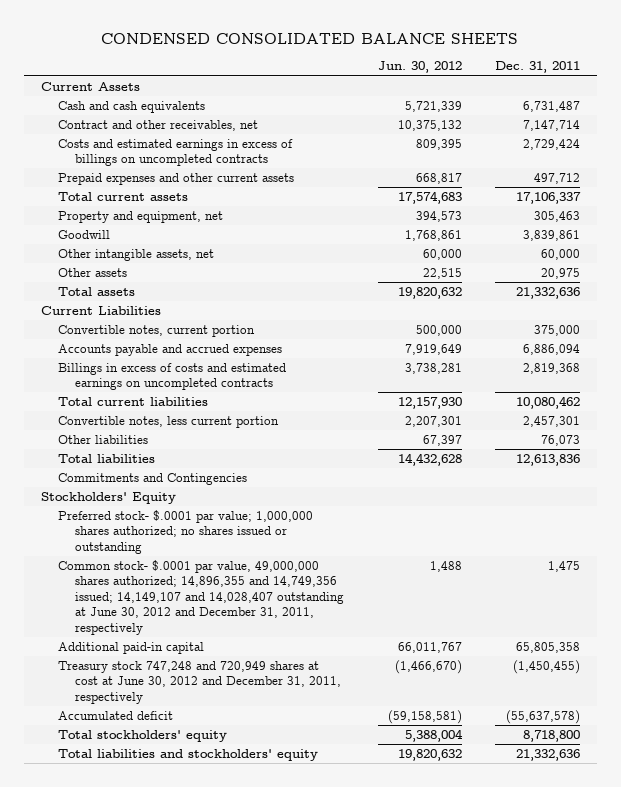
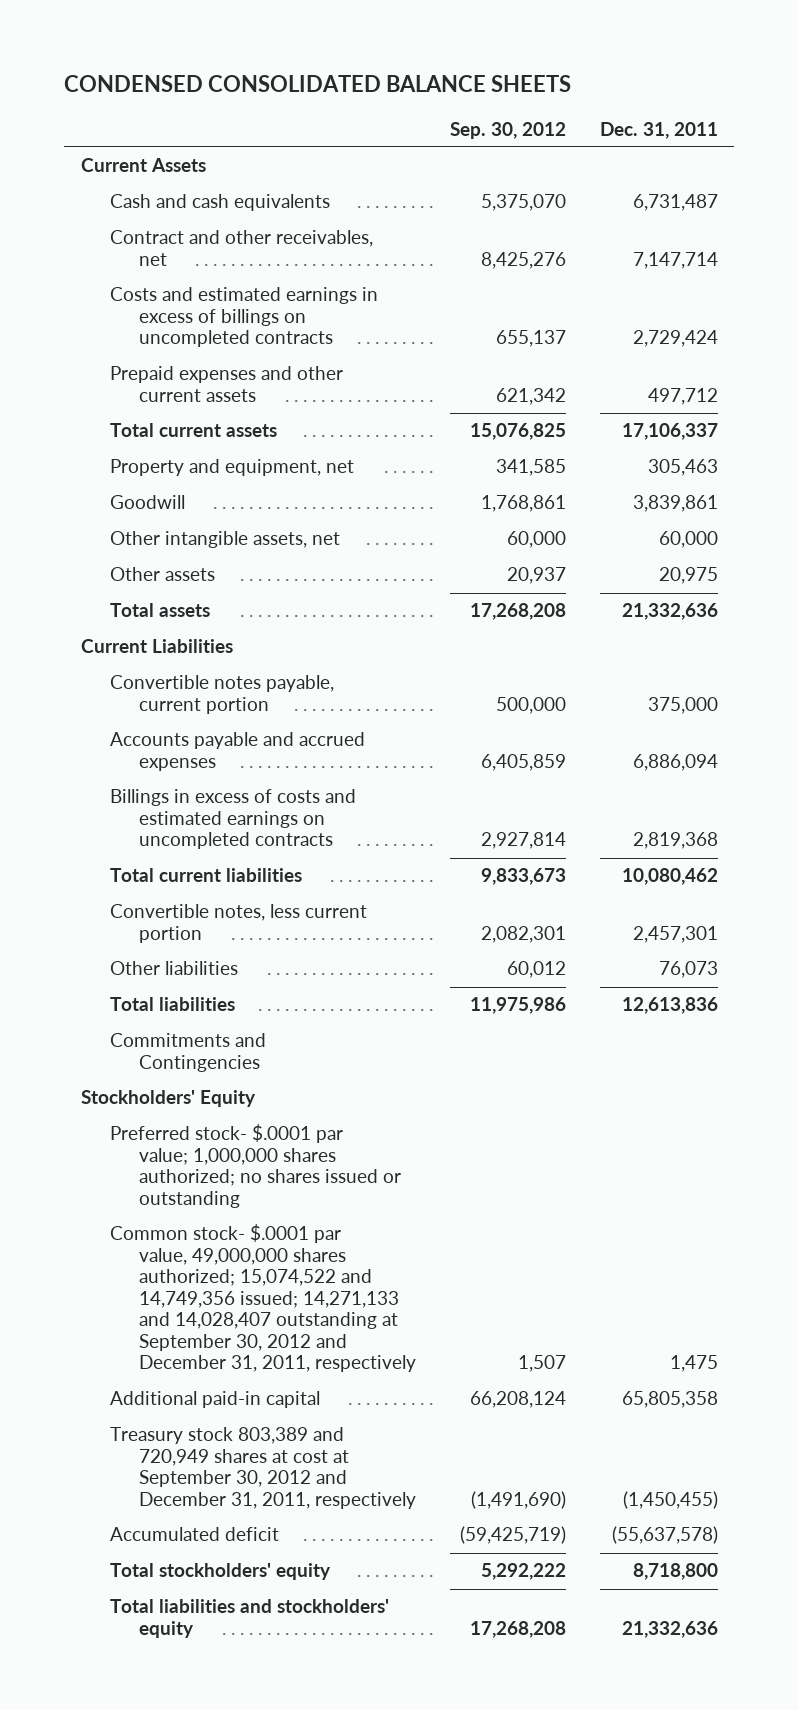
[377,61,462,74] Jun. 30, 2012 -> none
none -> [449,121,566,139] Sep. 30, 2012
[57,324,255,337] Convertible notes, current portion -> [109,675,334,714] Convertible notes payable, current portion
[57,559,345,635] Common stock- $.0001 par value, 49,000,000 shares authorized; 14,896,355 and 14,749,356 issued; 14,149,107 and 14,028,407 outstanding at June 30, 2012 and December 31, 2011, respectively -> [109,1224,416,1373] Common stock- $.0001 par value, 49,000,000 shares authorized; 15,074,522 and 14,749,356 issued; 14,271,133 and 14,028,407 outstanding at September 30, 2012 and December 31, 2011, respectively
[57,660,342,704] Treasury stock 747,248 and 720,949 shares at cost at June 30, 2012 and December 31, 2011, respectively -> [109,1427,416,1509] Treasury stock 803,389 and 720,949 shares at cost at September 30, 2012 and December 31, 2011, respectively

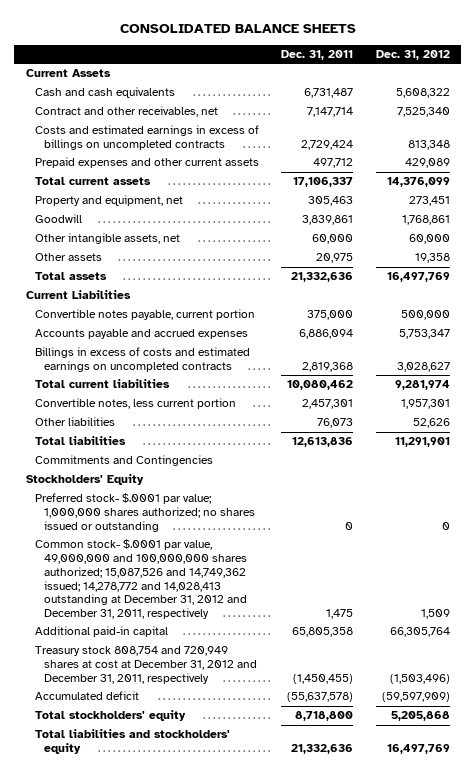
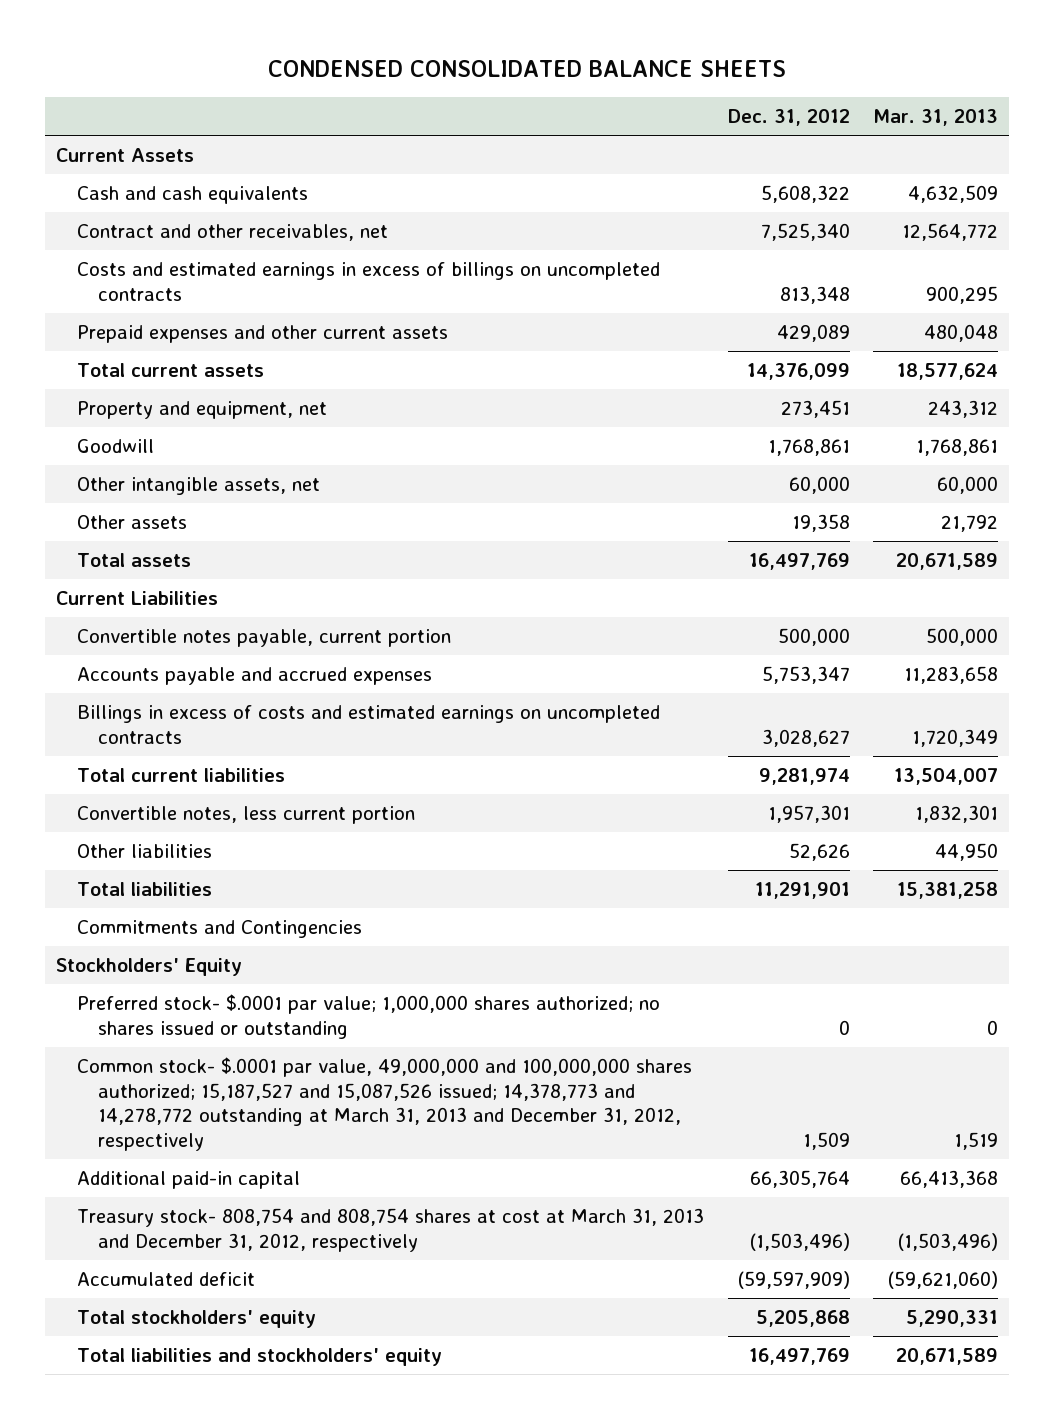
[119,23,356,33] CONSOLIDATED BALANCE SHEETS -> [268,59,787,77] CONDENSED CONSOLIDATED BALANCE SHEETS
[281,50,354,61] Dec. 31, 2011 -> none
none -> [872,108,998,126] Mar. 31, 2013
[34,539,247,620] Common stock- $.0001 par value, 49,000,000 and 100,000,000 shares authorized; 15,087,526 and 14,749,362 issued; 14,278,772 and 14,028,413 outstanding at December 31, 2012 and December 31, 2011, respectively -> [77,1056,693,1152] Common stock- $.0001 par value, 49,000,000 and 100,000,000 shares authorized; 15,187,527 and 15,087,526 issued; 14,378,773 and 14,278,772 outstanding at March 31, 2013 and December 31, 2012, respectively
[34,646,257,684] Treasury stock 808,754 and 720,949 shares at cost at December 31, 2012 and December 31, 2011, respectively -> [77,1207,705,1252] Treasury stock- 808,754 and 808,754 shares at cost at March 31, 2013 and December 31, 2012, respectively

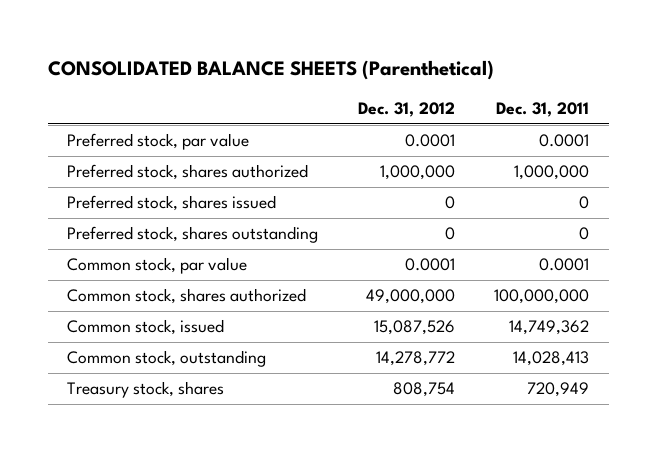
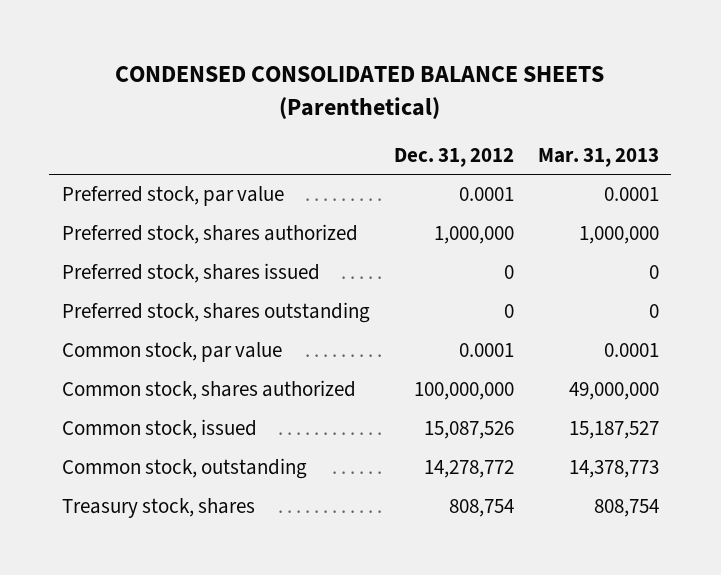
[47,60,494,81] CONSOLIDATED BALANCE SHEETS (Parenthetical) -> [115,66,605,119] CONDENSED CONSOLIDATED BALANCE SHEETS (Parenthetical)
[496,102,590,118] Dec. 31, 2011 -> none
none -> [538,148,660,168] Mar. 31, 2013
[365,289,455,305] 49,000,000 -> [413,382,514,401] 100,000,000

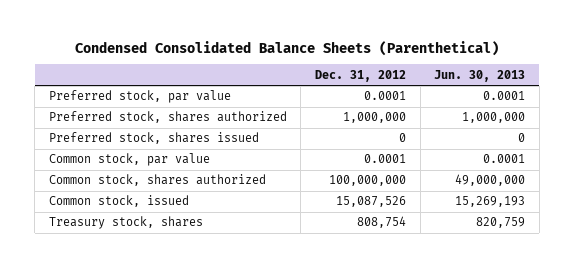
[115,66,605,119] CONDENSED CONSOLIDATED BALANCE SHEETS (Parenthetical) -> [74,40,499,56] Condensed Consolidated Balance Sheets (Parenthetical)
[538,148,660,168] Mar. 31, 2013 -> none
none -> [434,69,526,82] Jun. 30, 2013
[61,302,370,324] Preferred stock, shares outstanding -> none
[61,458,307,480] Common stock, outstanding -> none

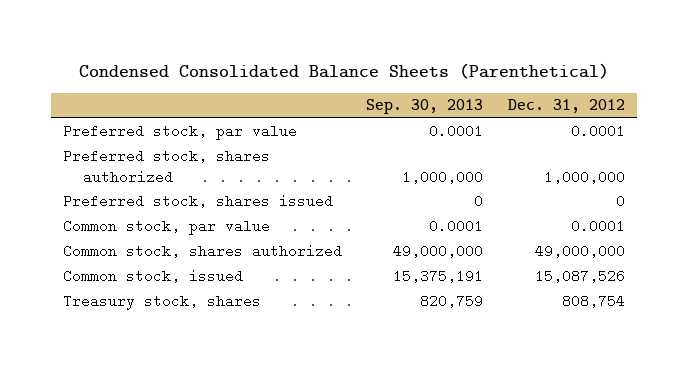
[434,69,526,82] Jun. 30, 2013 -> none
none -> [366,99,484,115] Sep. 30, 2013
[328,175,406,187] 100,000,000 -> [534,244,625,259] 49,000,000

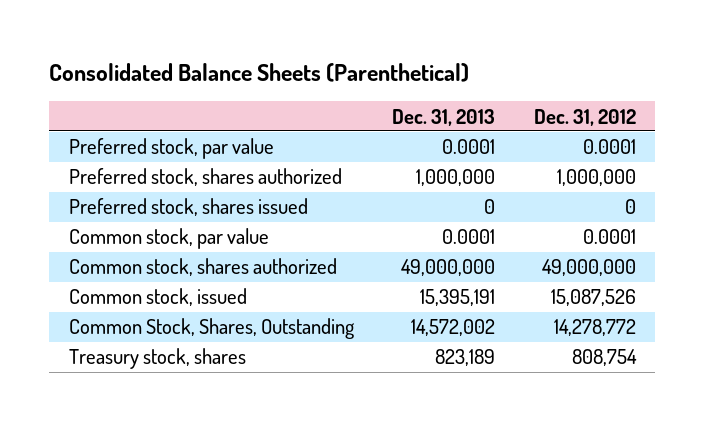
[78,62,609,79] Condensed Consolidated Balance Sheets (Parenthetical) -> [49,62,470,82] Consolidated Balance Sheets (Parenthetical)
[366,99,484,115] Sep. 30, 2013 -> none
none -> [392,108,496,126] Dec. 31, 2013
none -> [68,318,355,340] Common Stock, Shares, Outstanding

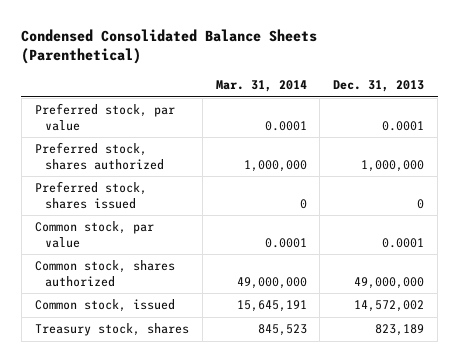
[49,62,470,82] Consolidated Balance Sheets (Parenthetical) -> [21,28,318,65] Condensed Consolidated Balance Sheets (Parenthetical)
[533,108,636,126] Dec. 31, 2012 -> none
none -> [215,80,307,93] Mar. 31, 2014
[68,318,355,340] Common Stock, Shares, Outstanding -> none
[420,289,496,307] 15,395,191 -> [354,300,425,313] 14,572,002

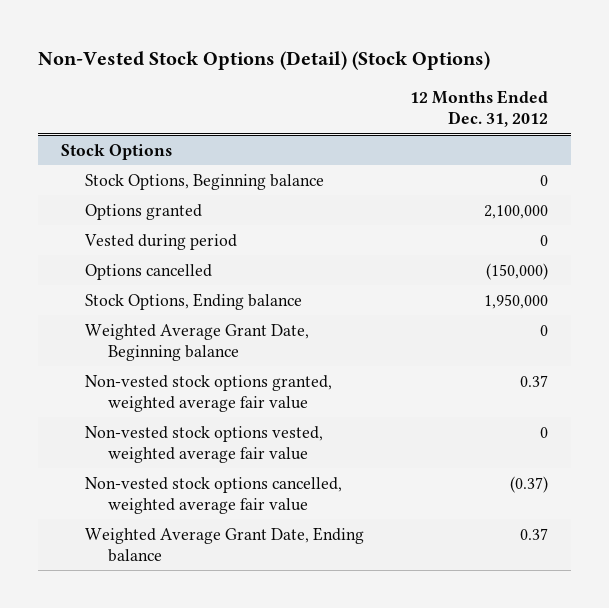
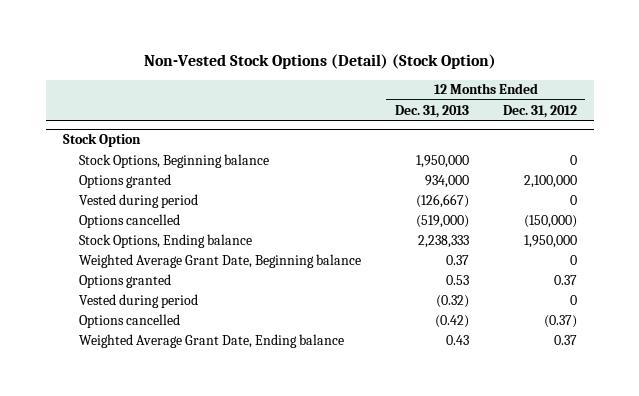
[38,50,491,70] Non-Vested Stock Options (Detail) (Stock Options) -> [143,54,496,70] Non-Vested Stock Options (Detail) (Stock Option)
none -> [394,104,469,118] Dec. 31, 2013
[61,143,173,160] Stock Options -> [62,133,141,148] Stock Option
[84,374,332,413] Non-vested stock options granted, weighted average fair value -> [78,273,171,288] Options granted
[84,425,323,464] Non-vested stock options vested, weighted average fair value -> [78,293,198,308] Vested during period
[84,476,342,515] Non-vested stock options cancelled, weighted average fair value -> [78,313,180,328] Options cancelled

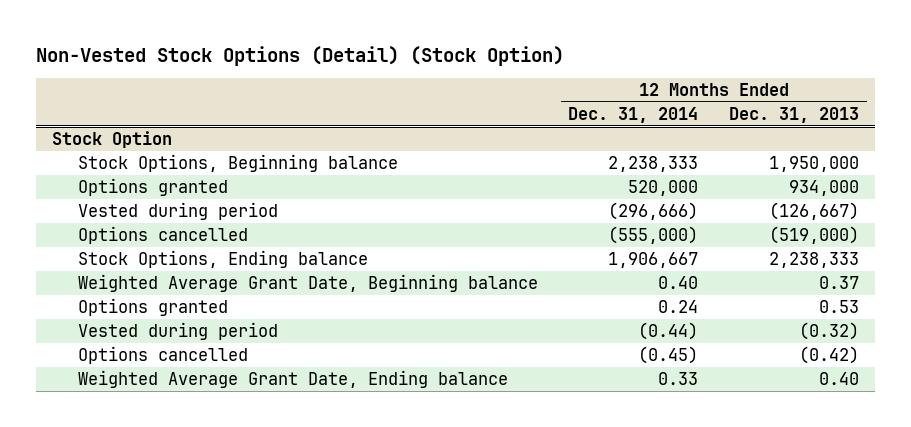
[502,104,577,118] Dec. 31, 2012 -> none
none -> [568,106,699,123] Dec. 31, 2014
[445,334,469,345] 0.43 -> [819,371,860,385] 0.40

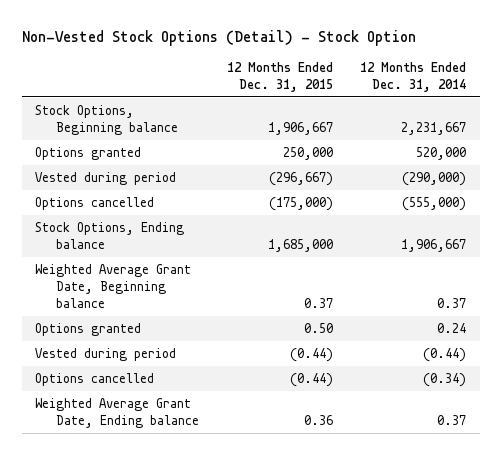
[36,45,565,66] Non-Vested Stock Options (Detail) (Stock Option) -> [21,29,416,46] Non-Vested Stock Options (Detail) - Stock Option
[729,106,860,123] Dec. 31, 2013 -> none
none -> [226,61,333,92] 12 Months Ended Dec. 31, 2015
[51,130,172,148] Stock Option -> none
[608,155,699,172] 2,238,333 -> [401,122,467,136] 2,231,667
[608,201,699,220] (296,666) -> [402,172,467,187] (290,000)
[658,275,699,289] 0.40 -> [437,297,467,308] 0.37
[638,345,699,364] (0.45) -> [423,373,467,388] (0.34)
[658,371,699,385] 0.33 -> [437,415,467,426] 0.37

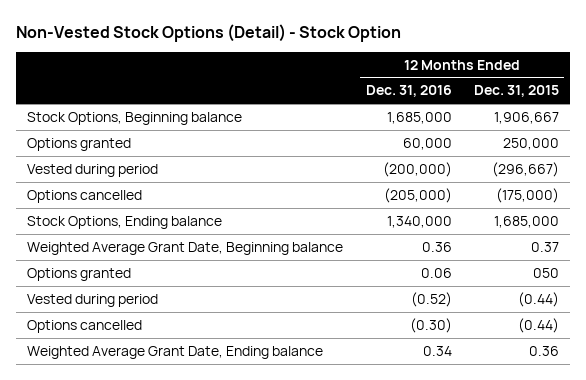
[360,61,467,92] 12 Months Ended Dec. 31, 2014 -> none
none -> [365,85,452,98] Dec. 31, 2016
[303,323,333,334] 0.50 -> [532,267,559,278] 050

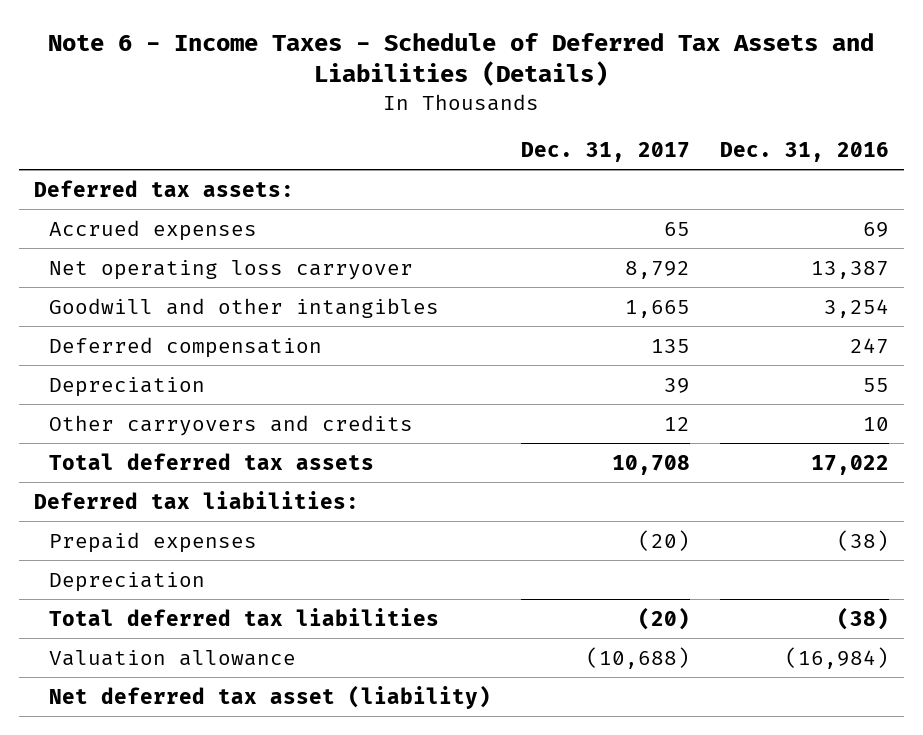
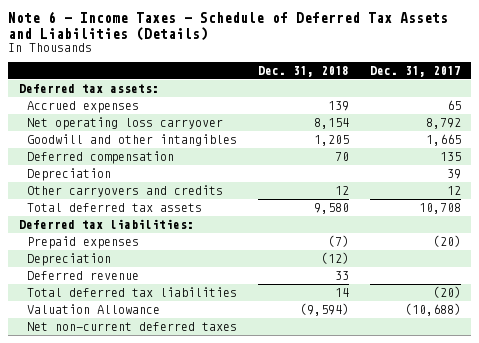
[719,142,889,163] Dec. 31, 2016 -> none
none -> [257,65,349,77] Dec. 31, 2018
none -> [27,271,140,281] Deferred revenue
[48,649,296,666] Valuation allowance -> [27,304,161,315] Valuation Allowance
[48,684,491,709] Net deferred tax asset (liability) -> [27,322,238,332] Net non-current deferred taxes

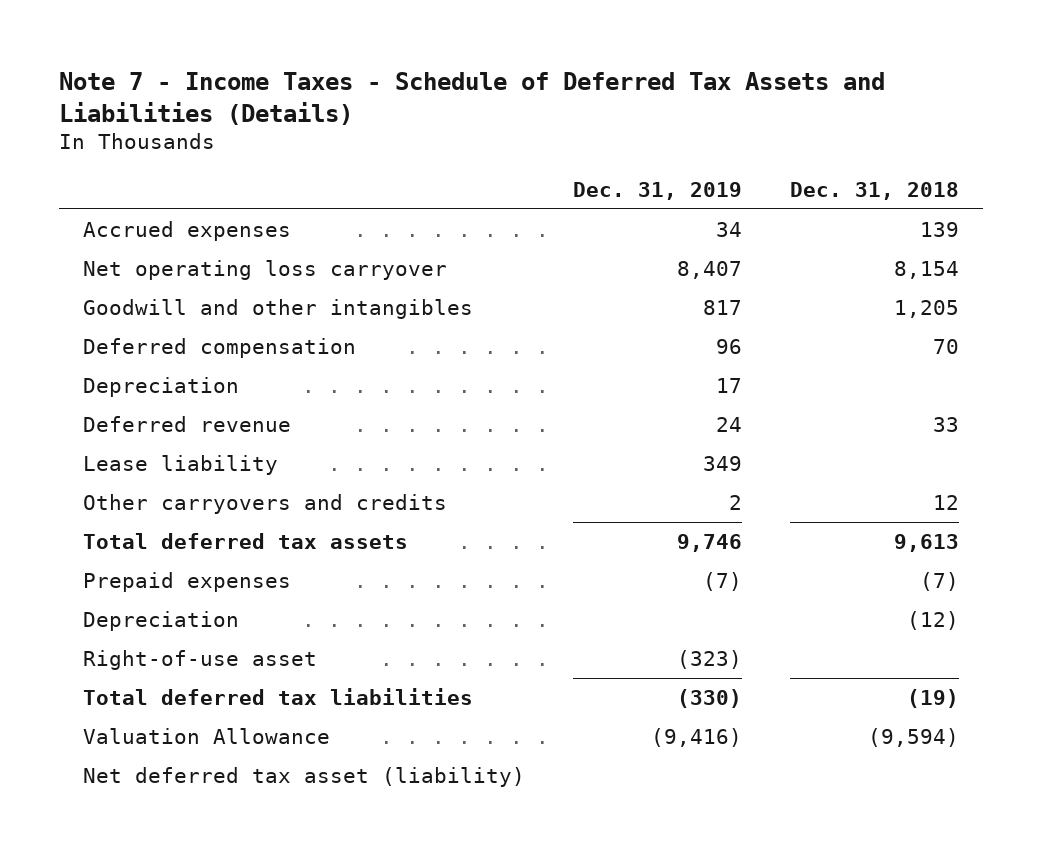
[8,11,449,41] Note 6 - Income Taxes - Schedule of Deferred Tax Assets and Liabilities (Details) -> [58,72,885,125] Note 7 - Income Taxes - Schedule of Deferred Tax Assets and Liabilities (Details)
[369,65,461,77] Dec. 31, 2017 -> none
none -> [572,181,742,200] Dec. 31, 2019
[18,84,159,94] Deferred tax assets: -> none
[27,271,140,281] Deferred revenue -> [82,415,291,432] Deferred revenue
none -> [82,454,278,475] Lease liability
[18,219,194,230] Deferred tax liabilities: -> none
[313,203,349,215] 9,580 -> [894,533,960,552] 9,613
none -> [82,649,317,670] Right-of-use asset
[334,288,349,298] 14 -> [907,688,960,708] (19)
[27,322,238,332] Net non-current deferred taxes -> [82,766,525,787] Net deferred tax asset (liability)

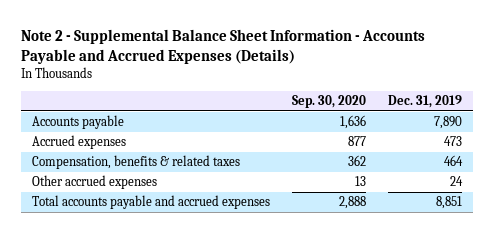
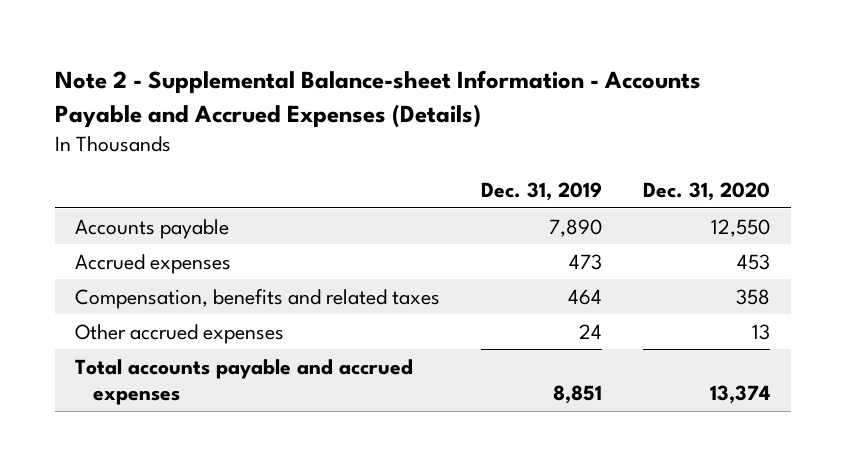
[21,29,426,65] Note 2 - Supplemental Balance Sheet Information - Accounts Payable and Accrued Expenses (Details) -> [54,70,701,128] Note 2 - Supplemental Balance-sheet Information - Accounts Payable and Accrued Expenses (Details)
[291,95,366,109] Sep. 30, 2020 -> none
none -> [643,181,771,201] Dec. 31, 2020
[32,155,241,170] Compensation, benefits & related taxes -> [75,287,441,309] Compensation, benefits and related taxes

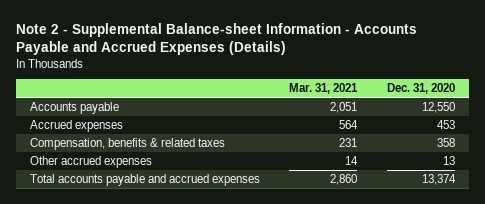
[481,181,603,201] Dec. 31, 2019 -> none
none -> [289,83,359,95] Mar. 31, 2021
[75,287,441,309] Compensation, benefits and related taxes -> [30,138,226,151] Compensation, benefits & related taxes

